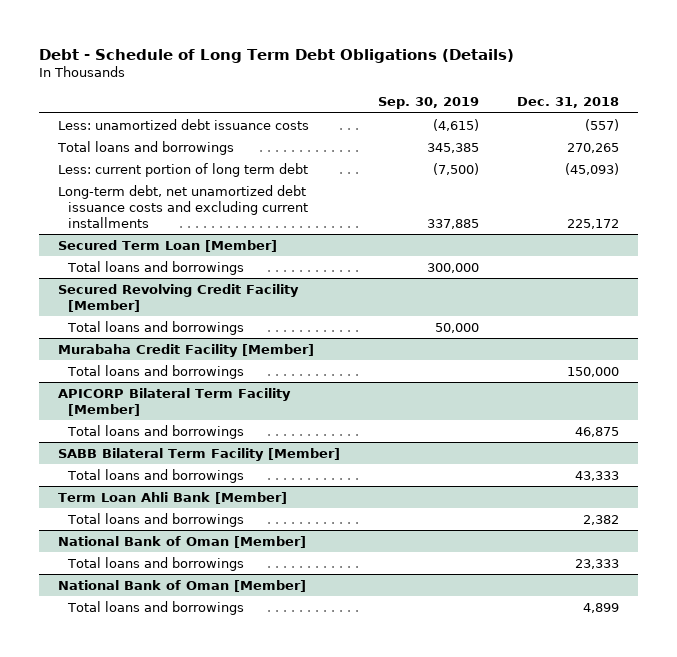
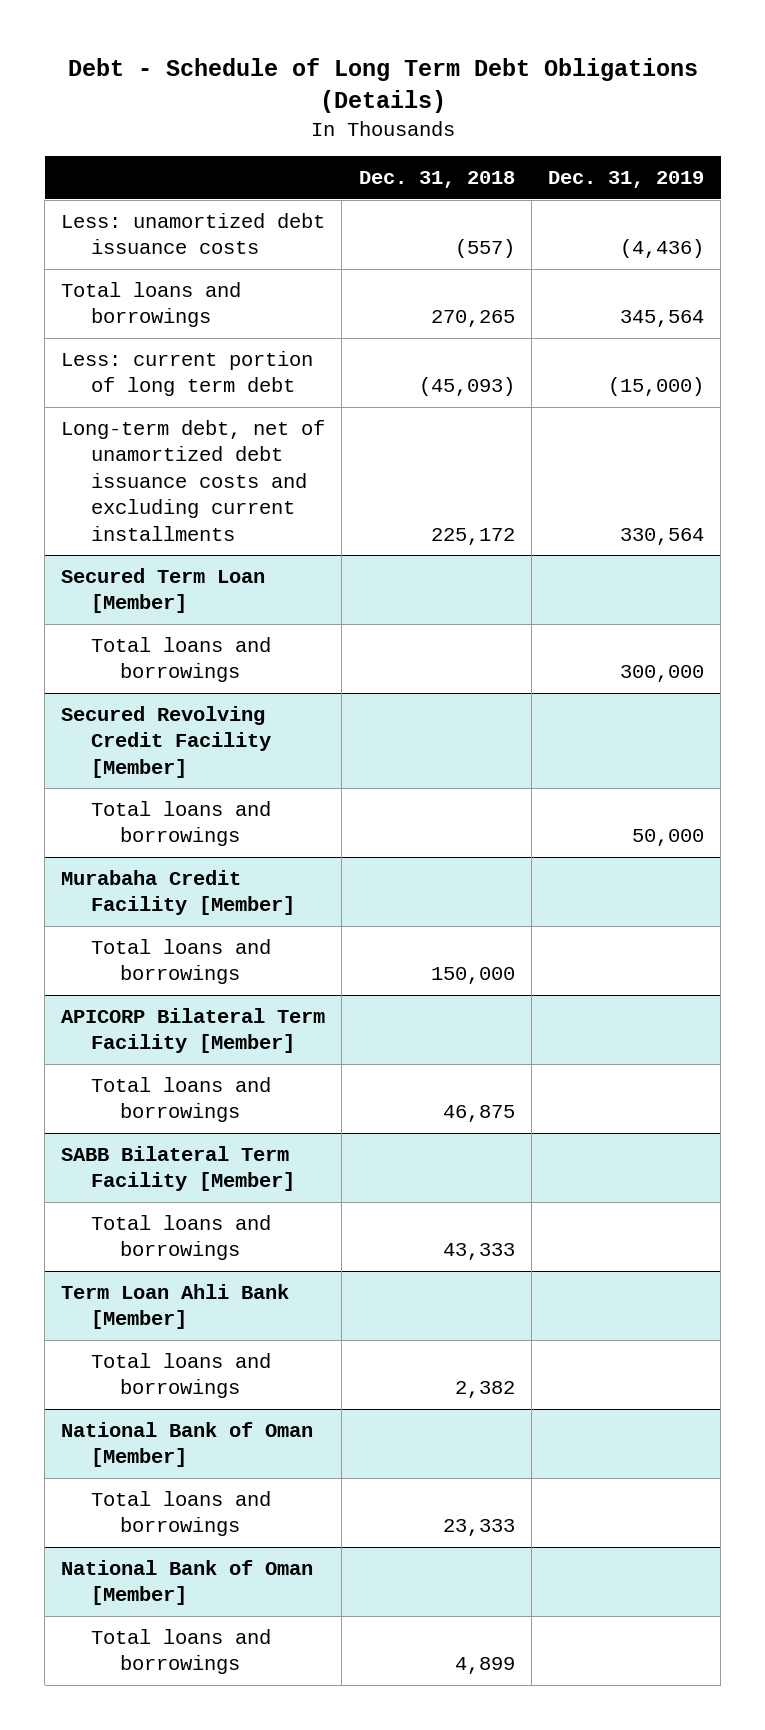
[378,97,480,110] Sep. 30, 2019 -> none
none -> [548,171,705,189] Dec. 31, 2019
[58,184,308,229] Long-term debt, net unamortized debt issuance costs and excluding current installments -> [61,419,326,541] Long-term debt, net of unamortized debt issuance costs and excluding current installments

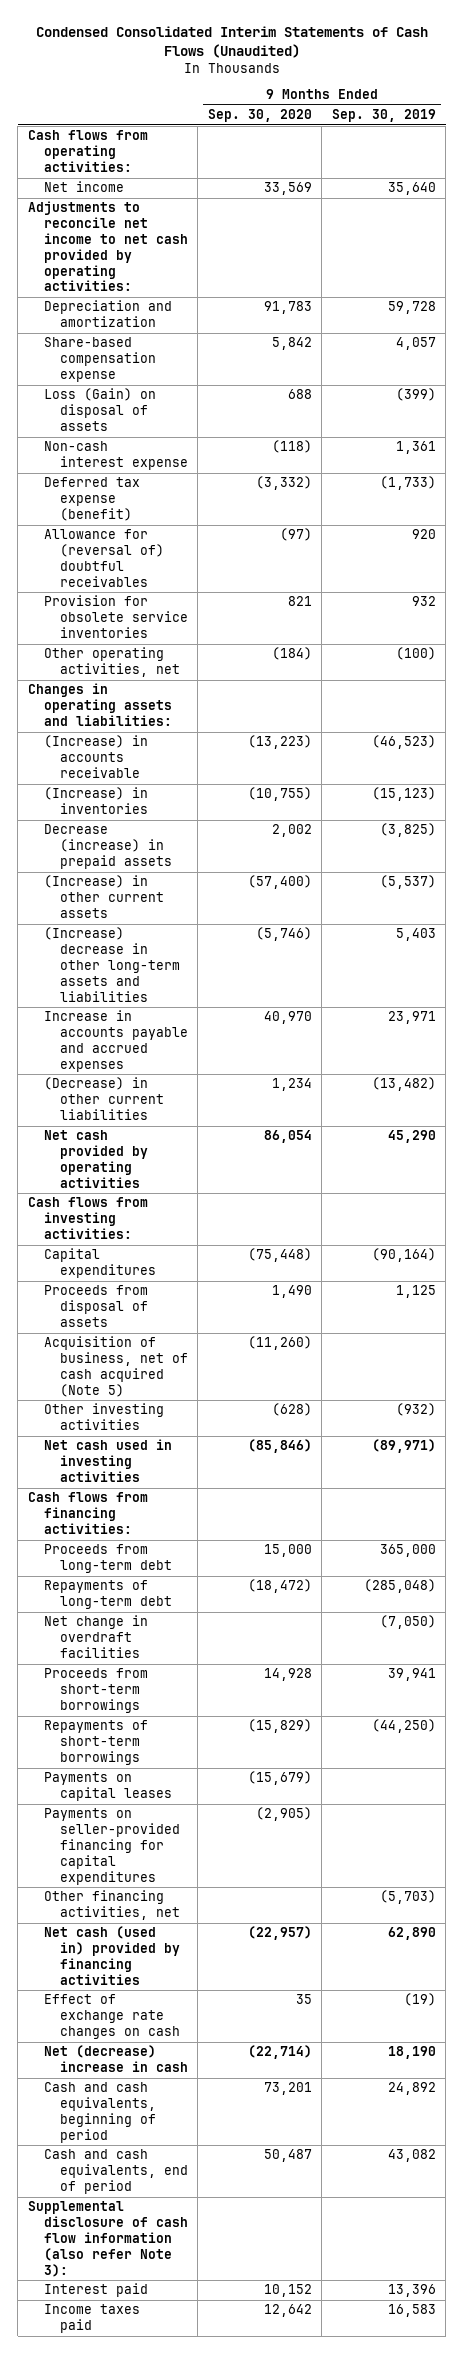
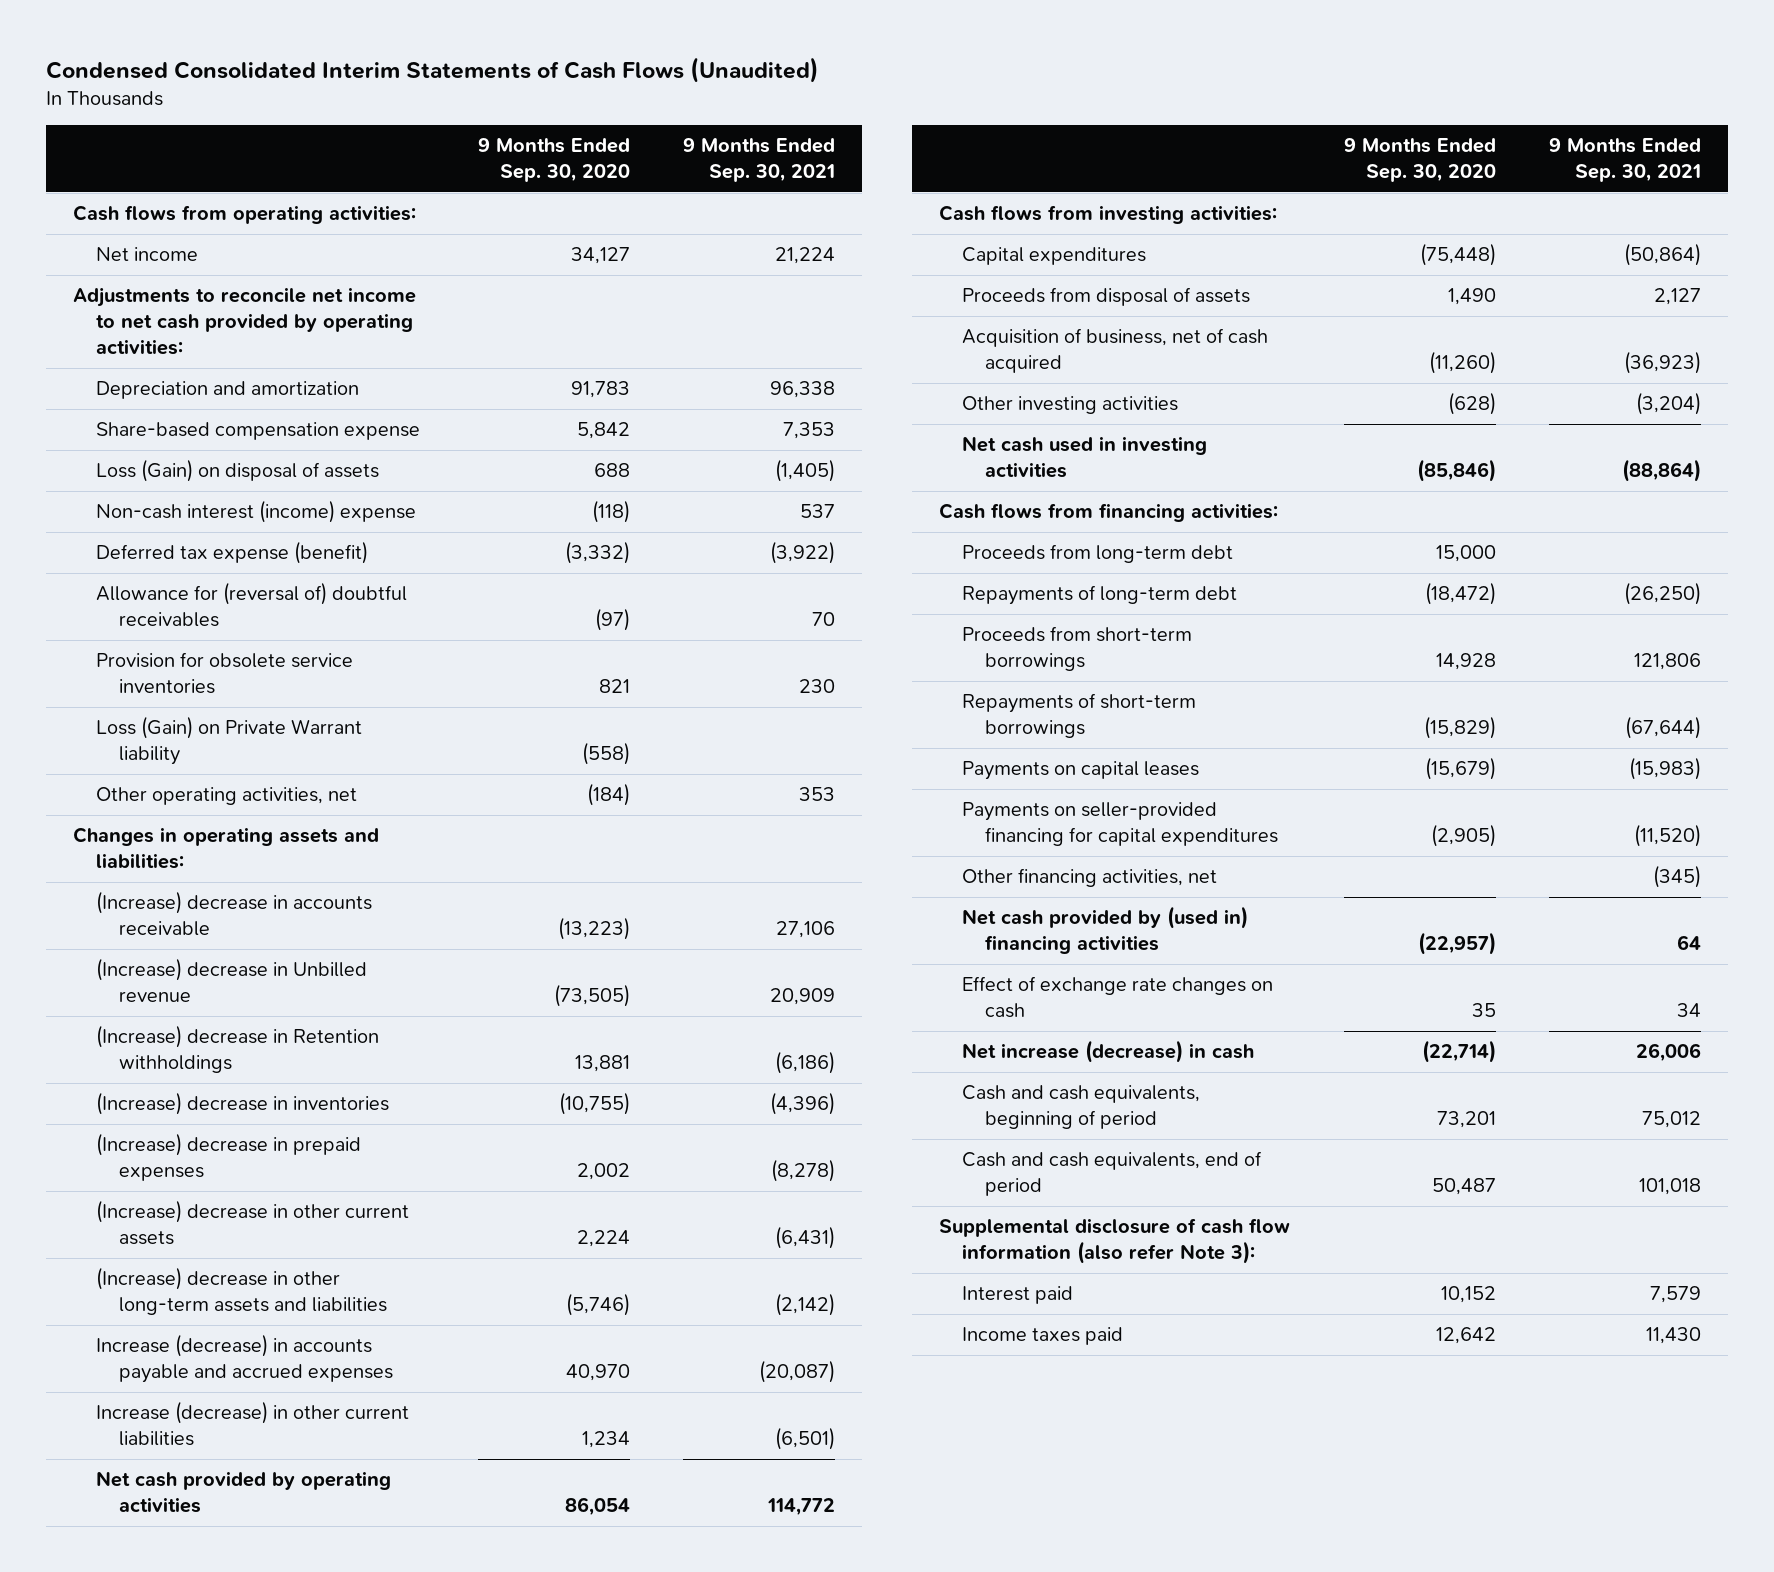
[331,109,436,123] Sep. 30, 2019 -> none
none -> [683,138,836,183] 9 Months Ended Sep. 30, 2021
[263,182,312,196] 33,569 -> [570,247,630,265] 34,127
[43,441,189,471] Non-cash interest expense -> [96,500,417,524] Non-cash interest (income) expense
none -> [96,716,363,766] Loss (Gain) on Private Warrant liability
[43,735,148,779] (Increase) in accounts receivable -> [96,891,373,937] (Increase) decrease in accounts receivable
none -> [96,958,368,1003] (Increase) decrease in Unbilled revenue
none -> [96,1025,380,1074] (Increase) decrease in Retention withholdings
[43,787,149,815] (Increase) in inventories -> [96,1092,390,1116] (Increase) decrease in inventories
[43,824,173,870] Decrease (increase) in prepaid assets -> [96,1133,362,1182] (Increase) decrease in prepaid expenses
[43,875,165,919] (Increase) in other current assets -> [96,1200,410,1246] (Increase) decrease in other current assets
[247,875,312,890] (57,400) -> [576,1230,630,1248] 2,224
[43,1010,189,1072] Increase in accounts payable and accrued expenses -> [96,1334,394,1384] Increase (decrease) in accounts payable and accrued expenses
[43,1077,165,1121] (Decrease) in other current liabilities -> [96,1401,410,1447] Increase (decrease) in other current liabilities
[43,1336,189,1397] Acquisition of business, net of cash acquired (Note 5) -> [962,328,1269,374] Acquisition of business, net of cash acquired
[43,1615,148,1659] Net change in overdraft facilities -> none
[43,1926,181,1985] Net cash (used in) provided by financing activities -> [962,906,1249,955] Net cash provided by (used in) financing activities
[43,2045,189,2073] Net (decrease) increase in cash -> [962,1040,1255,1064] Net increase (decrease) in cash

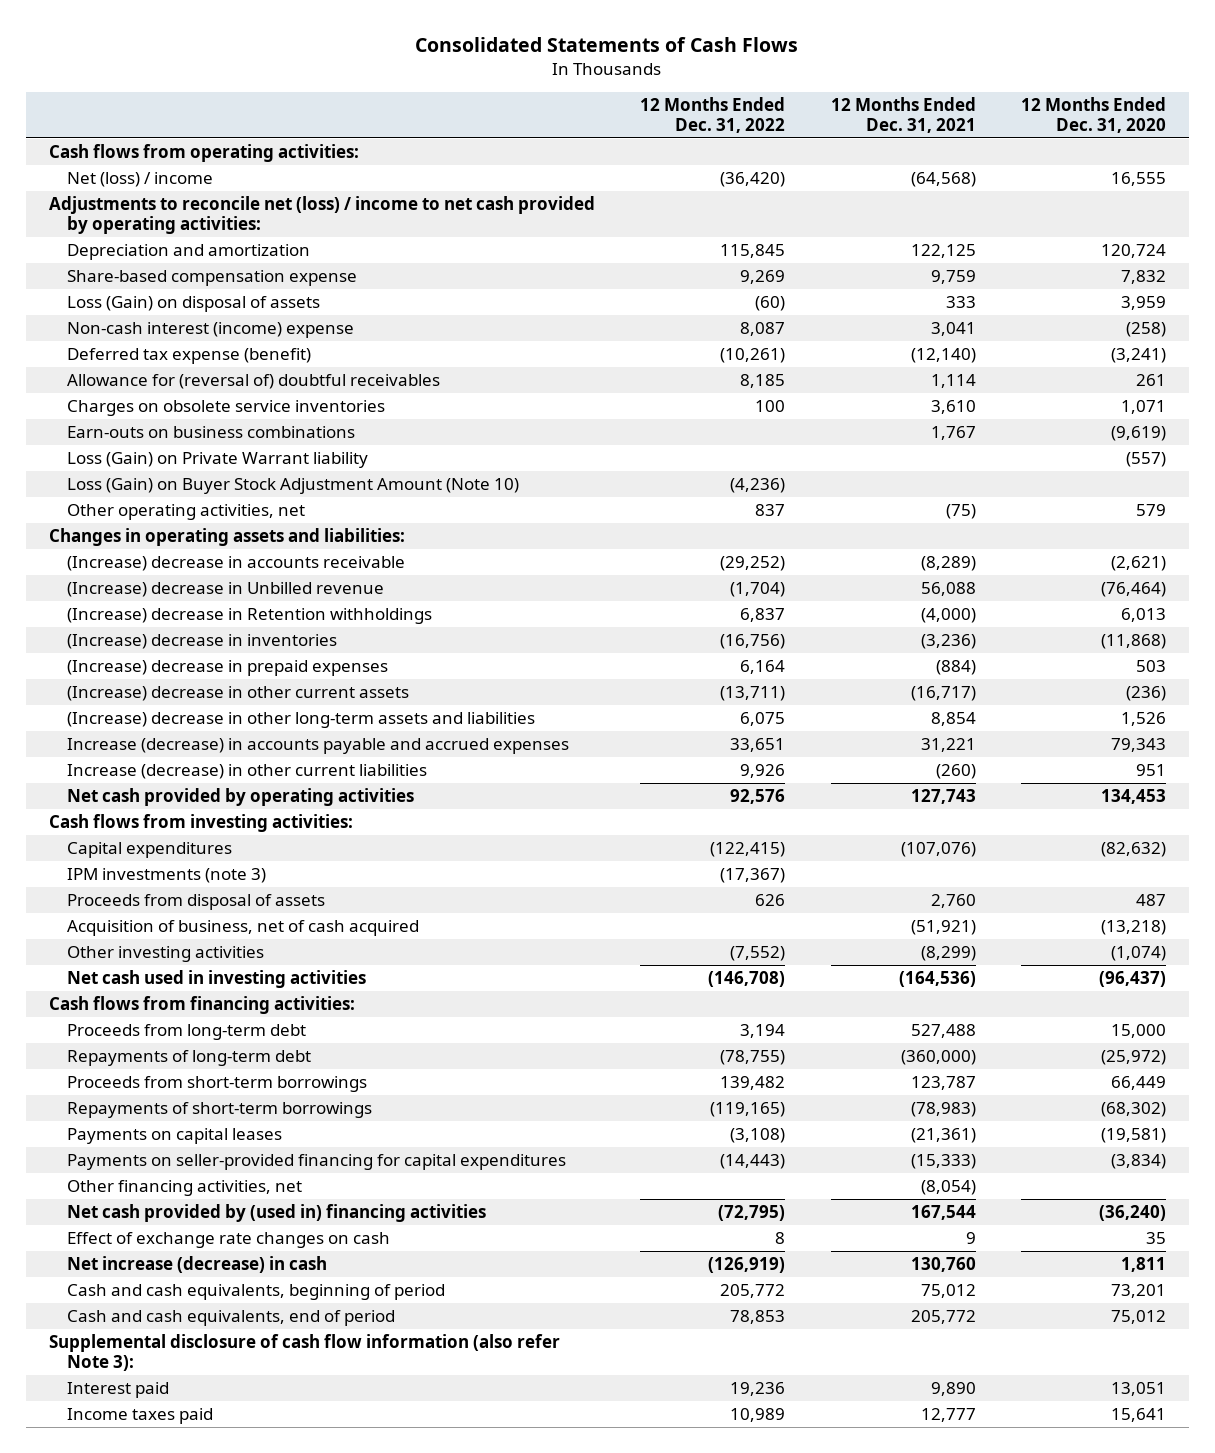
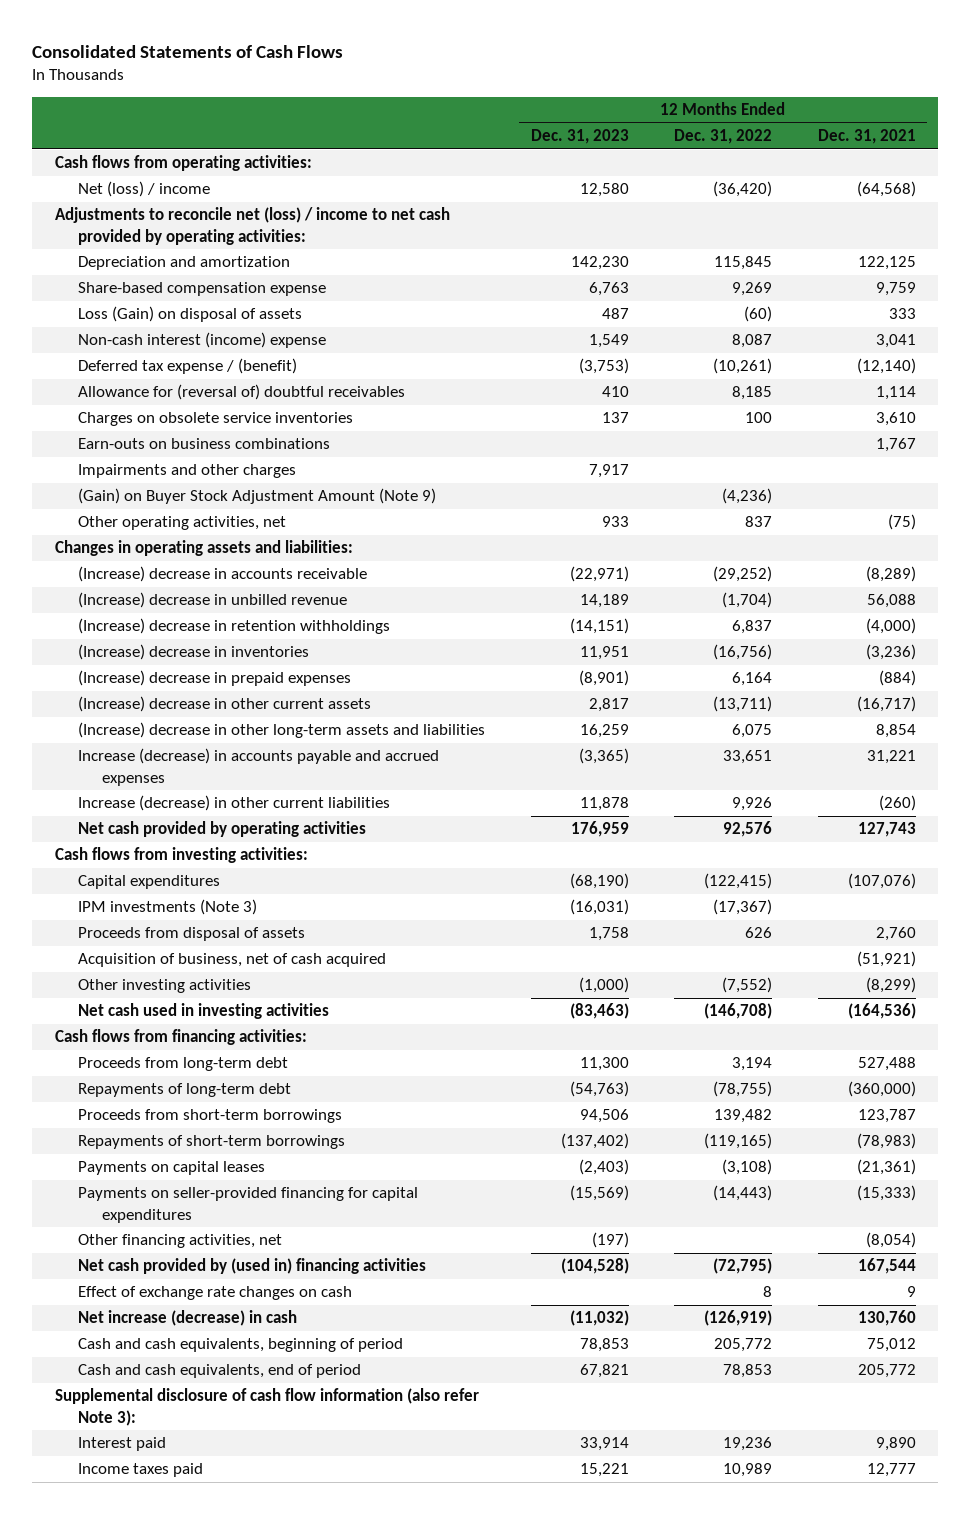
[1021,97,1167,133] 12 Months Ended Dec. 31, 2020 -> none
none -> [530,129,629,145] Dec. 31, 2023
[67,348,312,365] Deferred tax expense (benefit) -> [78,358,298,375] Deferred tax expense / (benefit)
[67,452,369,469] Loss (Gain) on Private Warrant liability -> none
none -> [78,464,297,479] Impairments and other charges
[67,478,520,495] Loss (Gain) on Buyer Stock Adjustment Amount (Note 10) -> [78,488,437,505] (Gain) on Buyer Stock Adjustment Amount (Note 9)
[67,582,385,598] (Increase) decrease in Unbilled revenue -> [78,592,348,609] (Increase) decrease in unbilled revenue
[67,608,433,625] (Increase) decrease in Retention withholdings -> [78,618,391,635] (Increase) decrease in retention withholdings
[67,868,267,884] IPM investments (note 3) -> [78,899,258,916] IPM investments (Note 3)

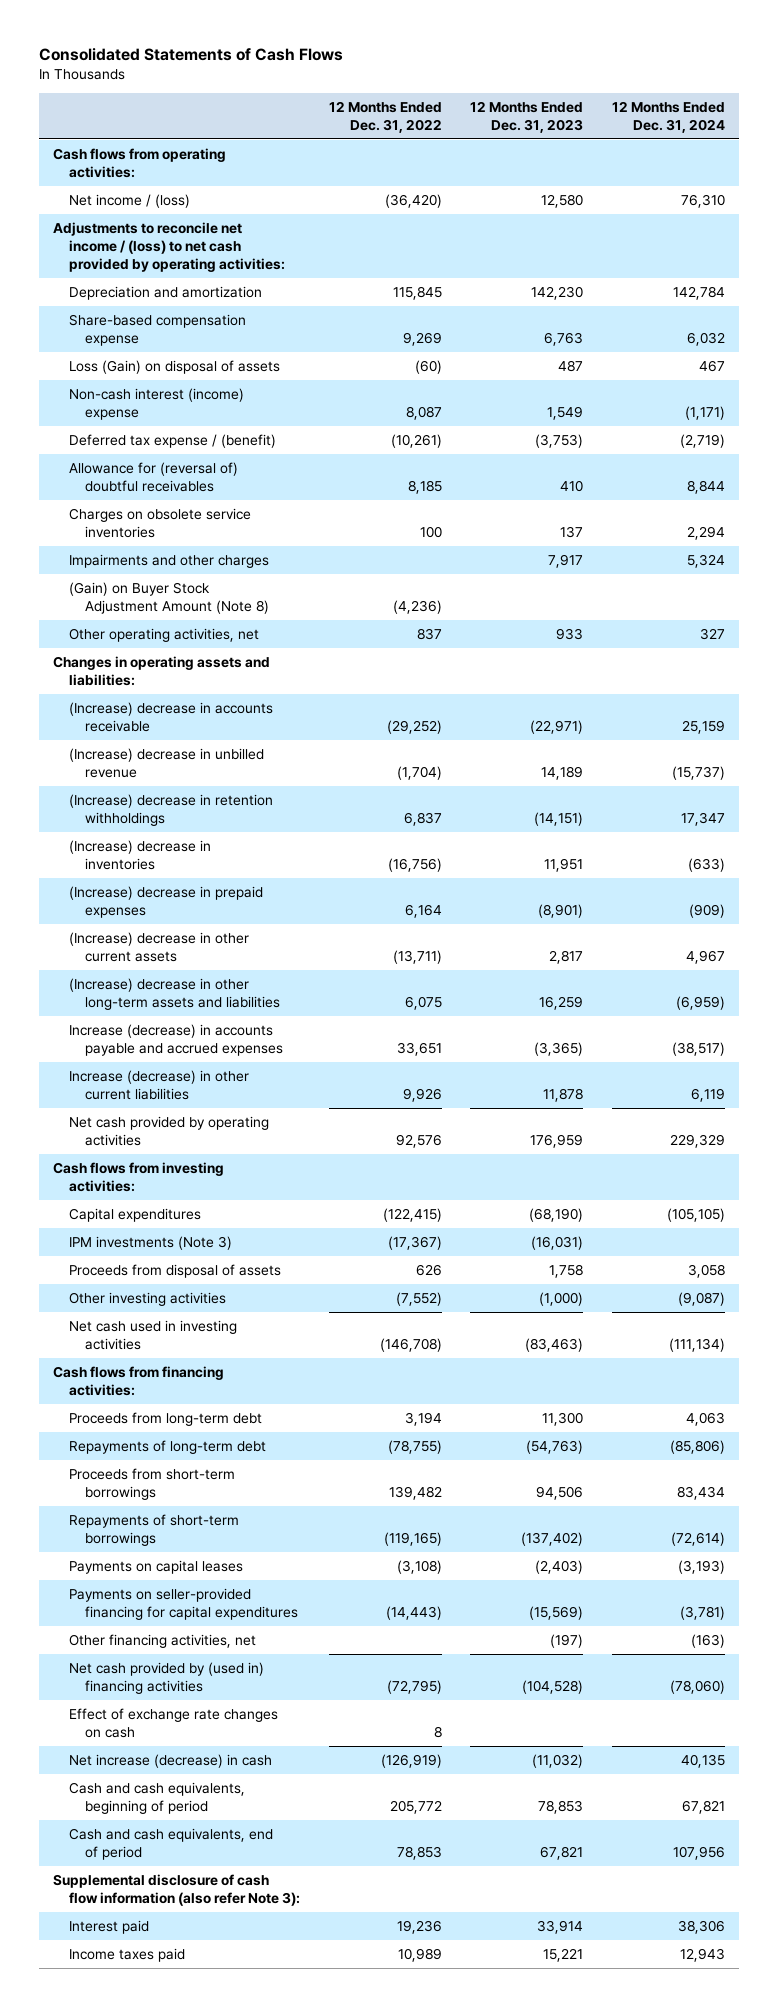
[817,129,916,145] Dec. 31, 2021 -> none
none -> [611,100,725,133] 12 Months Ended Dec. 31, 2024
[78,181,211,198] Net (loss) / income -> [69,194,191,209] Net income / (loss)
[54,207,450,245] Adjustments to reconcile net (loss) / income to net cash provided by operating activities: -> [52,222,286,272] Adjustments to reconcile net income / (loss) to net cash provided by operating activities:
[78,438,331,450] Earn-outs on business combinations -> none
[78,488,437,505] (Gain) on Buyer Stock Adjustment Amount (Note 9) -> [69,582,270,614] (Gain) on Buyer Stock Adjustment Amount (Note 8)
[78,953,387,968] Acquisition of business, net of cash acquired -> none

